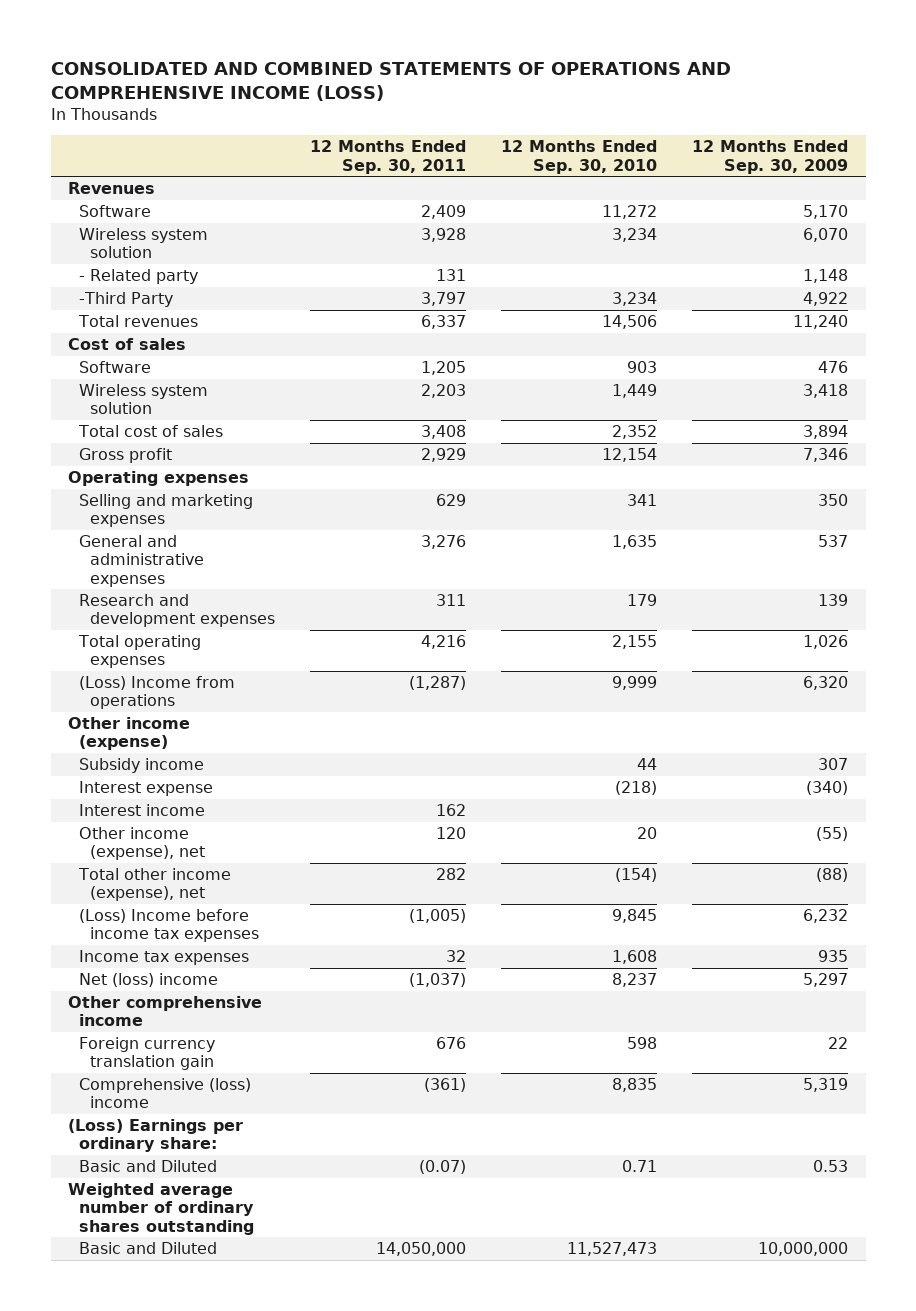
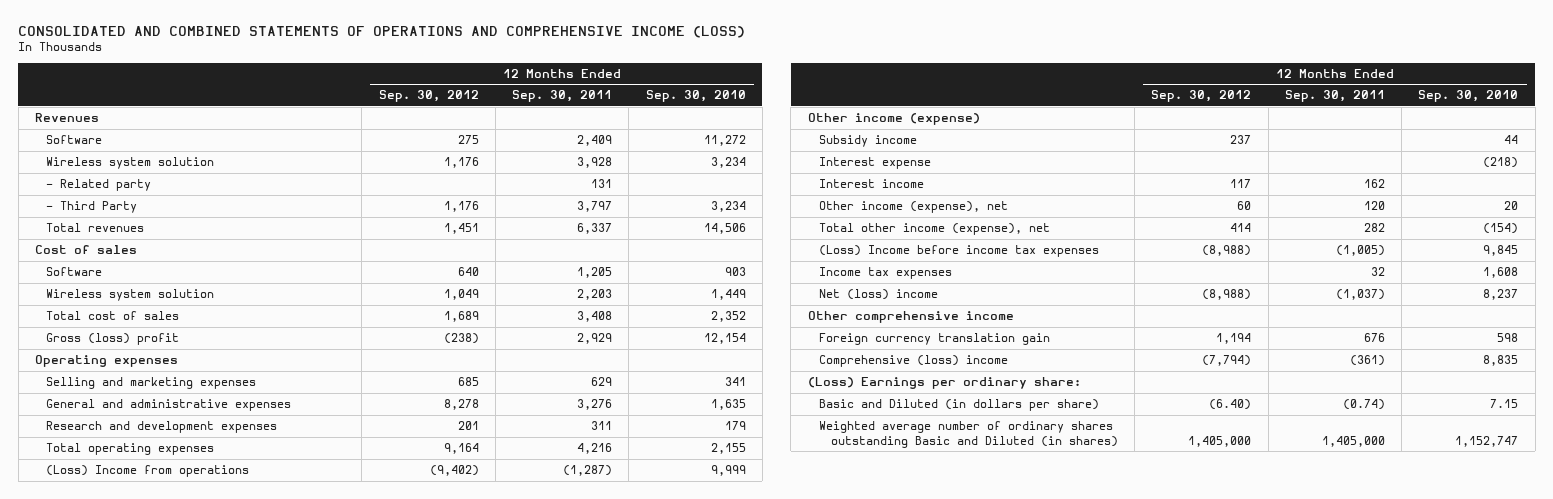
[692,140,849,174] 12 Months Ended Sep. 30, 2009 -> none
none -> [378,90,479,103] Sep. 30, 2012
[79,291,174,307] -Third Party -> [46,201,138,214] - Third Party
[79,447,173,463] Gross profit -> [46,333,180,346] Gross (loss) profit
[68,1182,255,1235] Weighted average number of ordinary shares outstanding -> none
[79,1159,218,1172] Basic and Diluted -> [819,399,1100,412] Basic and Diluted (in dollars per share)
[419,1159,467,1174] (0.07) -> [1342,399,1385,411] (0.74)
[622,1159,658,1172] 0.71 -> [1490,399,1519,409] 7.15
[79,1241,218,1254] Basic and Diluted -> [819,421,1118,448] Weighted average number of ordinary shares outstanding Basic and Diluted (in shares)
[376,1241,467,1256] 14,050,000 -> [1321,435,1385,447] 1,405,000
[567,1241,658,1256] 11,527,473 -> [1455,435,1519,447] 1,152,747

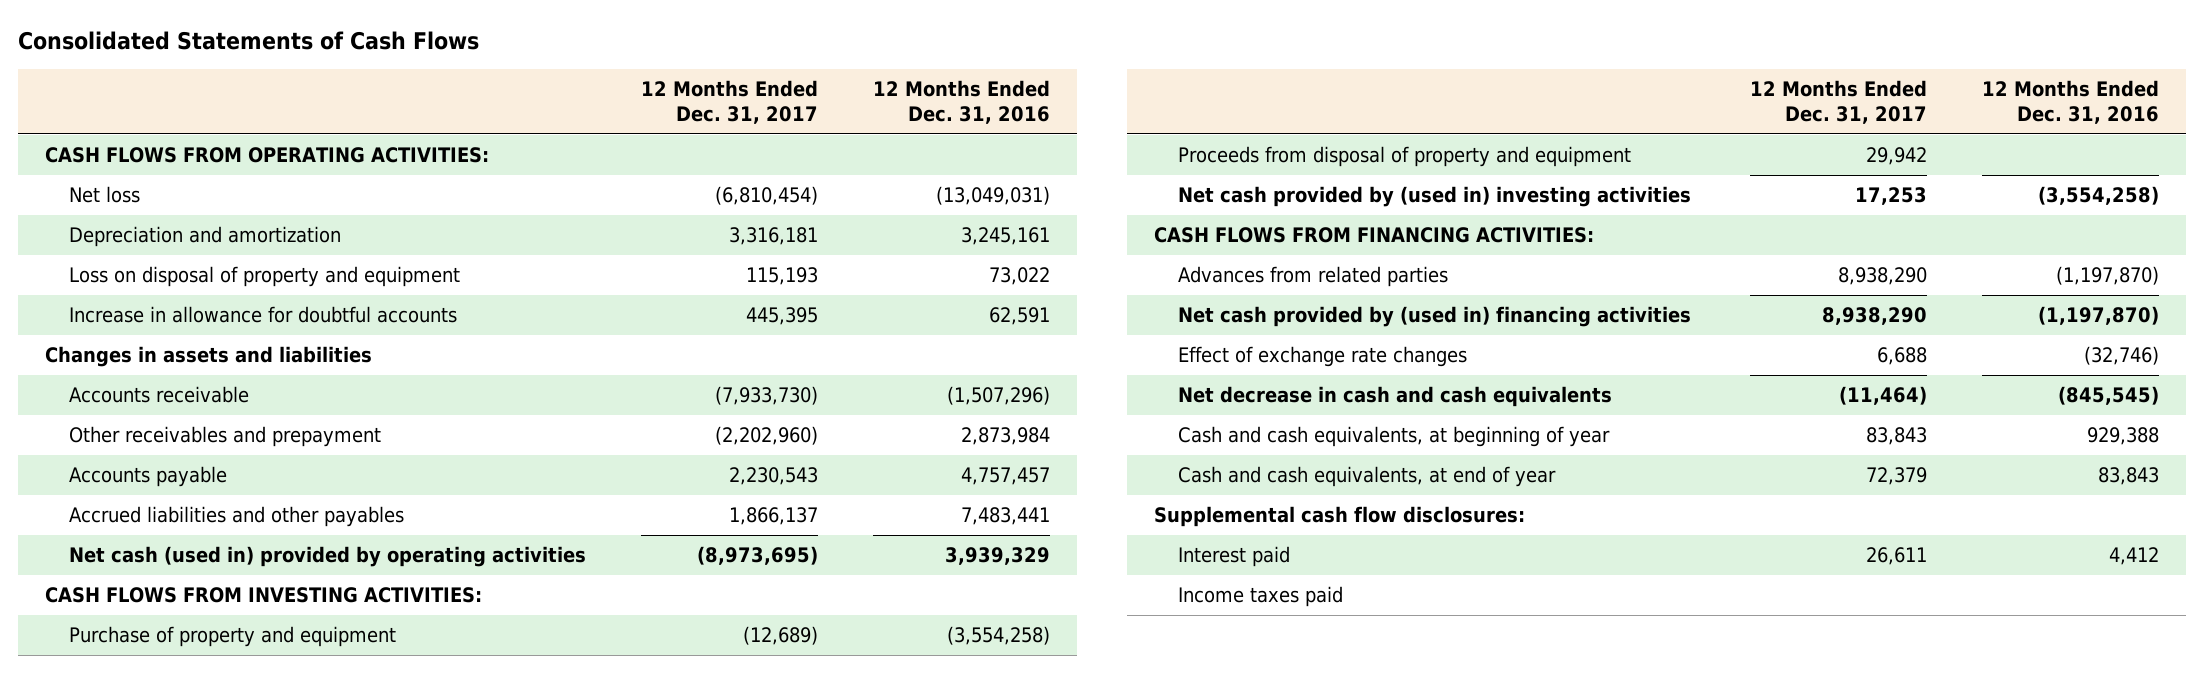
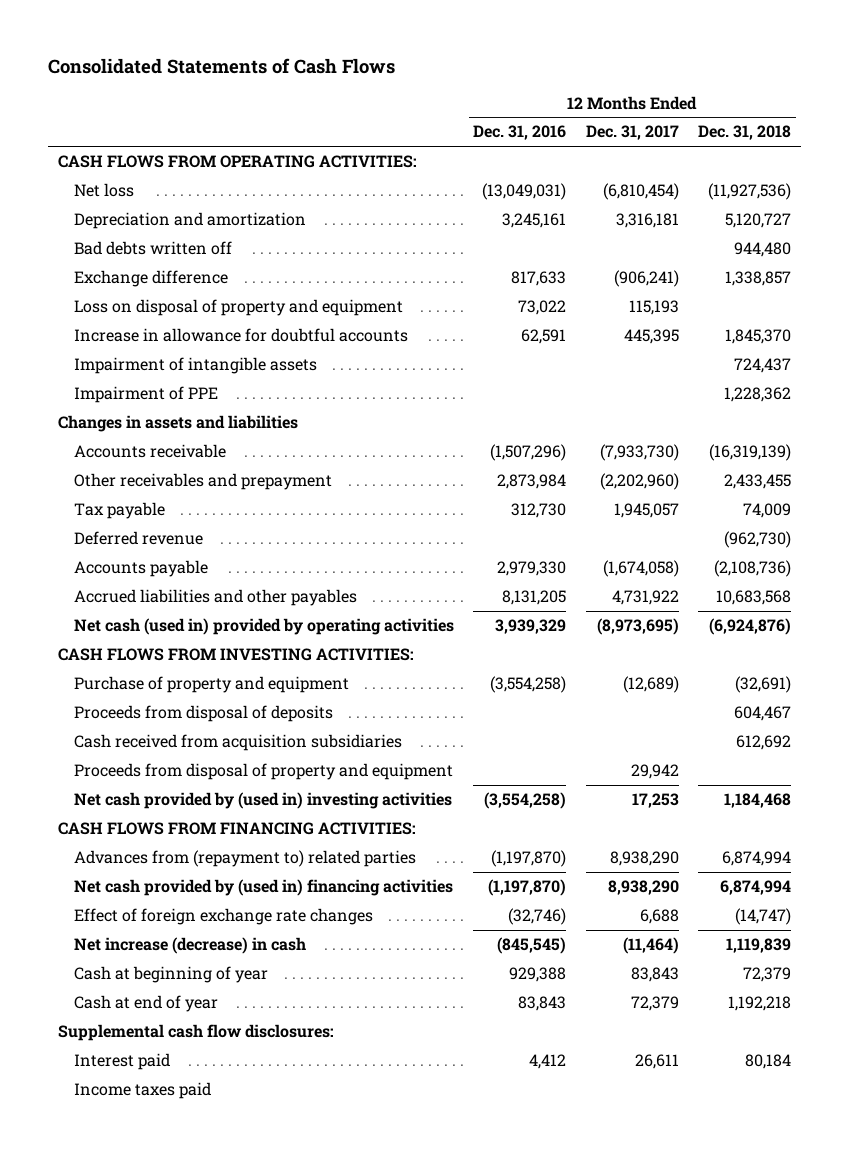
none -> [698,125,792,141] Dec. 31, 2018
none -> [74,241,233,256] Bad debts written off
none -> [74,270,229,288] Exchange difference
none -> [74,357,318,375] Impairment of intangible assets
none -> [74,386,219,404] Impairment of PPE
none -> [74,502,166,520] Tax payable
none -> [74,531,204,546] Deferred revenue
[728,467,818,486] 2,230,543 -> [602,560,679,578] (1,674,058)
[960,467,1050,486] 4,757,457 -> [497,561,567,577] 2,979,330
[728,507,818,526] 1,866,137 -> [611,590,679,606] 4,731,922
[960,507,1050,526] 7,483,441 -> [502,590,567,606] 8,131,205
none -> [74,705,334,723] Proceeds from disposal of deposits
none -> [74,734,403,752] Cash received from acquisition subsidiaries
[1177,266,1448,288] Advances from related parties -> [74,850,417,868] Advances from (repayment to) related parties
[1177,346,1467,368] Effect of exchange rate changes -> [74,908,374,926] Effect of foreign exchange rate changes
[1177,386,1612,408] Net decrease in cash and cash equivalents -> [74,937,307,955] Net increase (decrease) in cash
[1177,426,1610,448] Cash and cash equivalents, at beginning of year -> [74,966,269,984] Cash at beginning of year
[1177,466,1556,488] Cash and cash equivalents, at end of year -> [74,995,219,1013] Cash at end of year

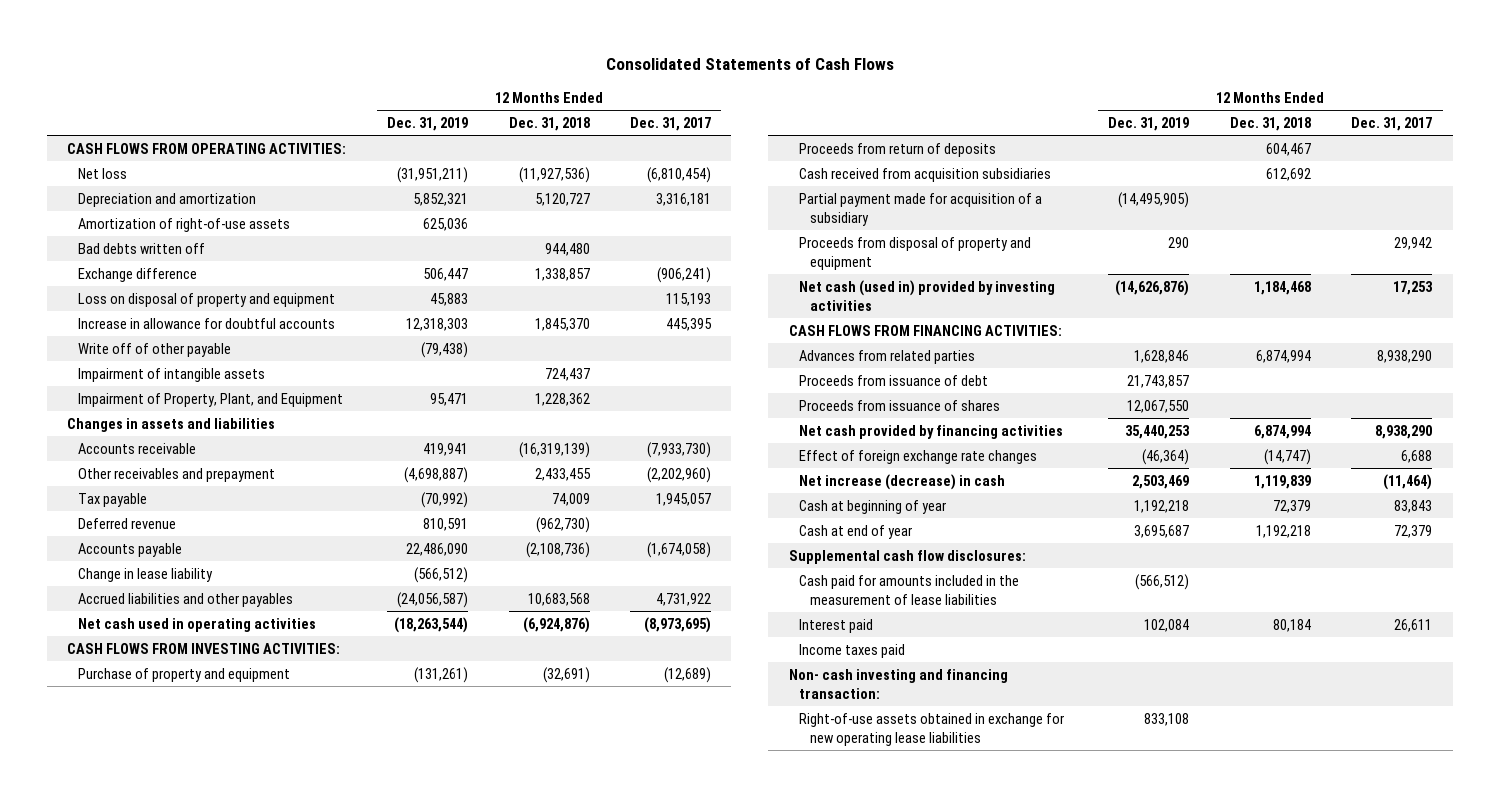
[473,125,567,141] Dec. 31, 2016 -> none
none -> [386,116,468,131] Dec. 31, 2019
none -> [77,217,290,232] Amortization of right-of-use assets
none -> [77,342,231,357] Write off of other payable
[74,386,219,404] Impairment of PPE -> [77,392,343,407] Impairment of Property, Plant, and Equipment
none -> [77,567,213,582] Change in lease liability
[74,618,455,636] Net cash (used in) provided by operating activities -> [77,617,316,632] Net cash used in operating activities
[74,705,334,723] Proceeds from disposal of deposits -> [799,142,997,157] Proceeds from return of deposits
none -> [799,192,1043,226] Partial payment made for acquisition of a subsidiary
[74,792,453,810] Net cash provided by (used in) investing activities -> [799,279,1056,311] Net cash (used in) provided by investing activities
[74,850,417,868] Advances from (repayment to) related parties -> [799,349,976,364] Advances from related parties
none -> [799,374,989,386] Proceeds from issuance of debt
none -> [799,399,1001,411] Proceeds from issuance of shares
[74,879,454,897] Net cash provided by (used in) financing activities -> [799,424,1064,439] Net cash provided by financing activities
none -> [799,574,1020,605] Cash paid for amounts included in the measurement of lease liabilities
none -> [788,668,1008,699] Non- cash investing and financing transaction:
none -> [799,712,1065,746] Right-of-use assets obtained in exchange for new operating lease liabilities

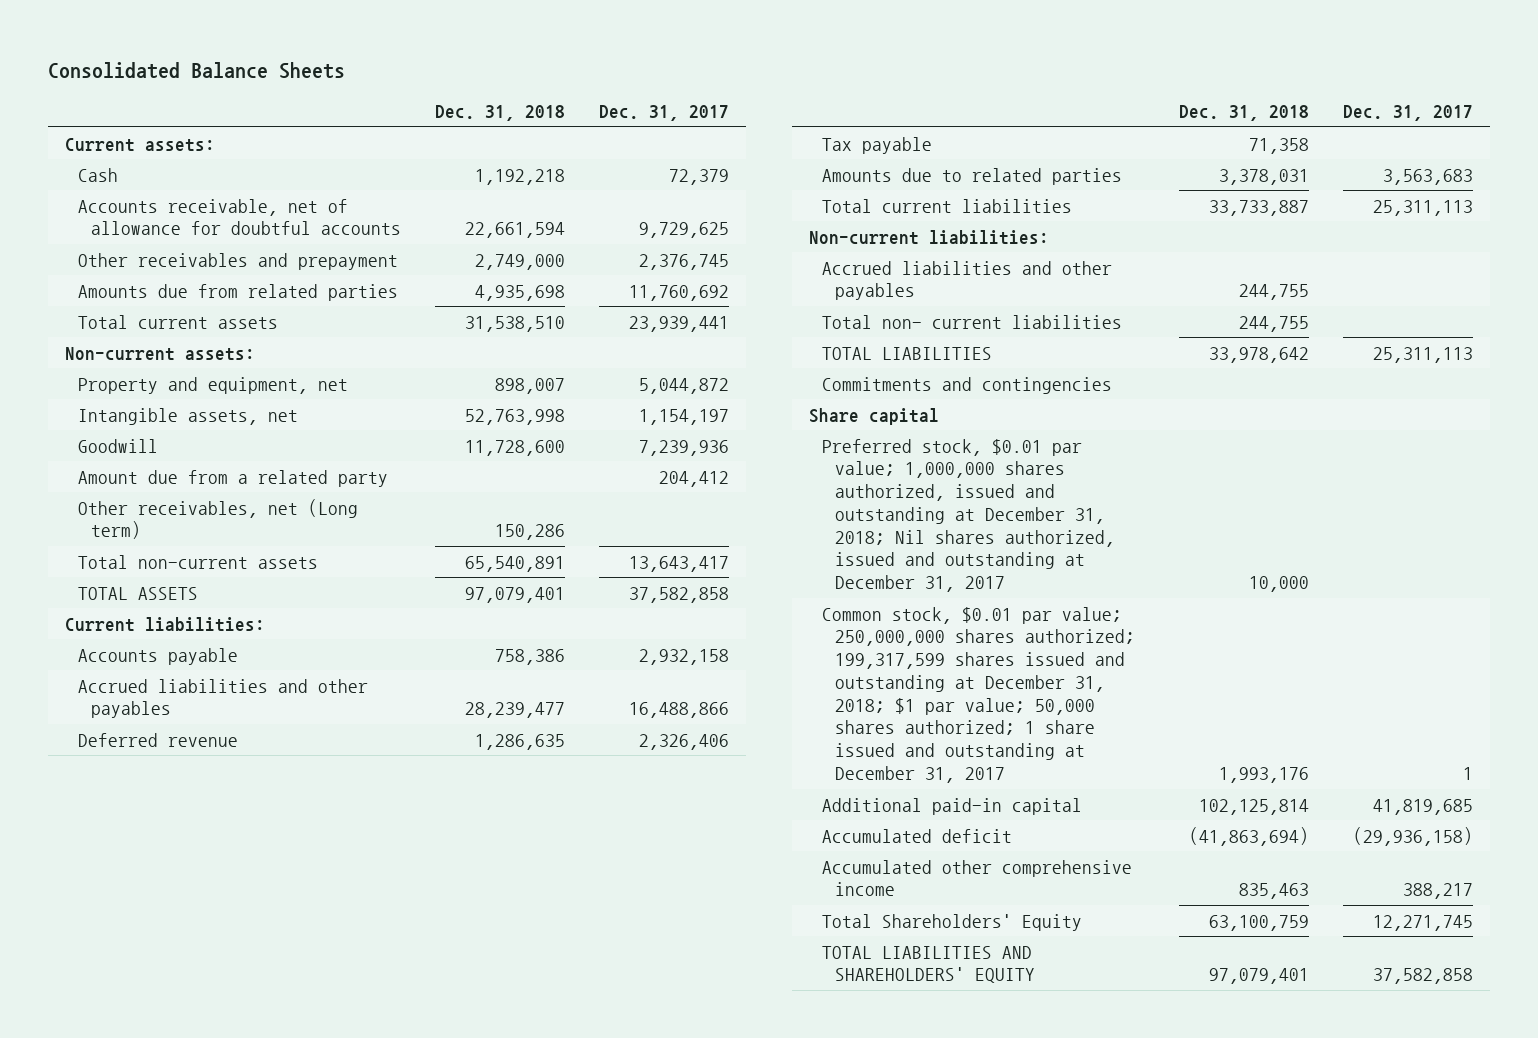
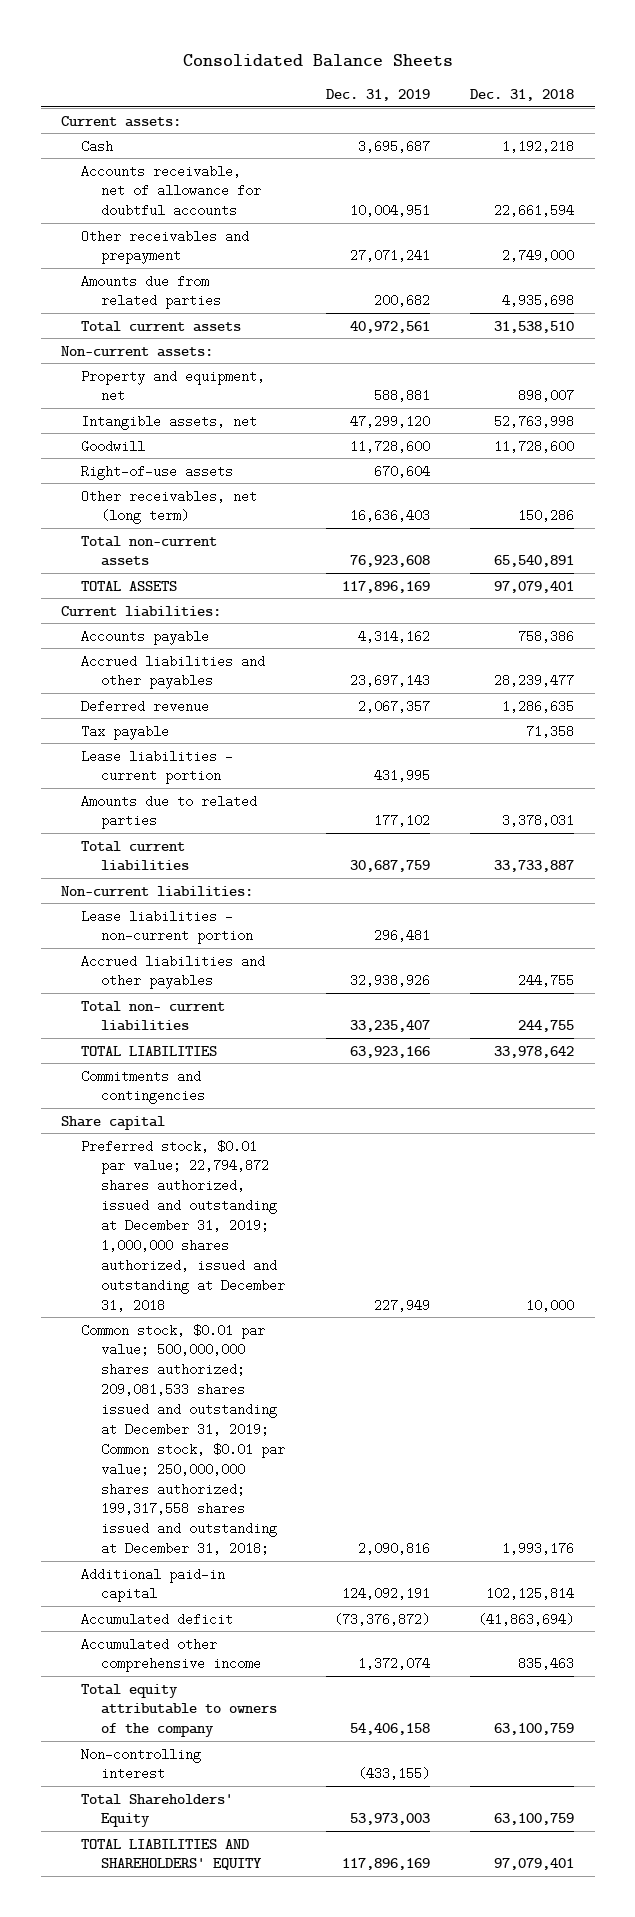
[599,104,730,121] Dec. 31, 2017 -> none
none -> [325,89,430,102] Dec. 31, 2019
[77,469,388,487] Amount due from a related party -> none
none -> [81,464,234,480] Right-of-use assets
[77,498,358,540] Other receivables, net (Long term) -> [81,489,258,525] Other receivables, net (long term)
none -> [81,749,234,785] Lease liabilities - current portion
none -> [81,909,254,945] Lease liabilities - non-current portion
[822,438,1116,593] Preferred stock, $0.01 par value; 1,000,000 shares authorized, issued and outstanding at December 31, 2018; Nil shares authorized, issued and outstanding at December 31, 2017 -> [81,1139,286,1312] Preferred stock, $0.01 par value; 22,794,872 shares authorized, issued and outstanding at December 31, 2019; 1,000,000 shares authorized, issued and outstanding at December 31, 2018
[822,606,1136,783] Common stock, $0.01 par value; 250,000,000 shares authorized; 199,317,599 shares issued and outstanding at December 31, 2018; $1 par value; 50,000 shares authorized; 1 share issued and outstanding at December 31, 2017 -> [81,1323,286,1556] Common stock, $0.01 par value; 500,000,000 shares authorized; 209,081,533 shares issued and outstanding at December 31, 2019; Common stock, $0.01 par value; 250,000,000 shares authorized; 199,317,558 shares issued and outstanding at December 31, 2018;
none -> [81,1683,278,1738] Total equity attributable to owners of the company
none -> [81,1747,202,1781] Non-controlling interest

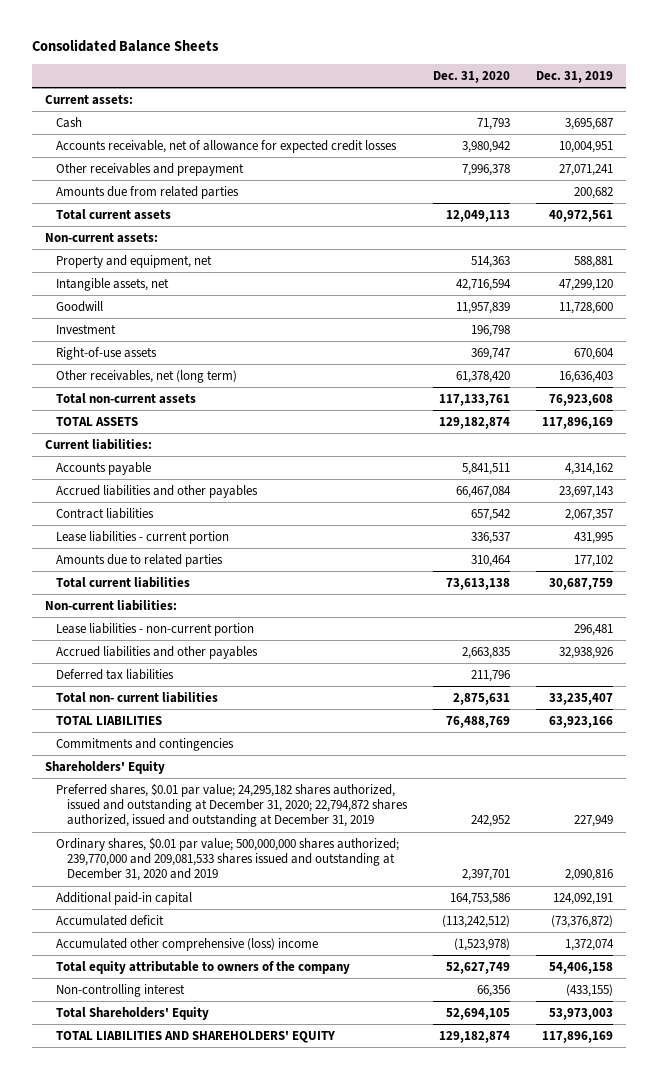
[470,89,575,102] Dec. 31, 2018 -> none
none -> [432,71,510,84] Dec. 31, 2020
[81,164,262,218] Accounts receivable, net of allowance for doubtful accounts -> [55,139,397,153] Accounts receivable, net of allowance for expected credit losses
none -> [55,323,116,334] Investment
[81,724,170,740] Tax payable -> none
[81,699,210,713] Deferred revenue -> [55,507,154,519] Contract liabilities
none -> [55,668,174,680] Deferred tax liabilities
[61,1115,166,1130] Share capital -> [44,760,165,774] Shareholders' Equity
[81,1139,286,1312] Preferred stock, $0.01 par value; 22,794,872 shares authorized, issued and outstanding at December 31, 2019; 1,000,000 shares authorized, issued and outstanding at December 31, 2018 -> [55,782,408,828] Preferred shares, $0.01 par value; 24,295,182 shares authorized, issued and outstanding at December 31, 2020; 22,794,872 shares authorized, issued and outstanding at December 31, 2019
[81,1323,286,1556] Common stock, $0.01 par value; 500,000,000 shares authorized; 209,081,533 shares issued and outstanding at December 31, 2019; Common stock, $0.01 par value; 250,000,000 shares authorized; 199,317,558 shares issued and outstanding at December 31, 2018; -> [55,836,399,882] Ordinary shares, $0.01 par value; 500,000,000 shares authorized; 239,770,000 and 209,081,533 shares issued and outstanding at December 31, 2020 and 2019
[81,1637,262,1673] Accumulated other comprehensive income -> [55,937,318,951] Accumulated other comprehensive (loss) income

